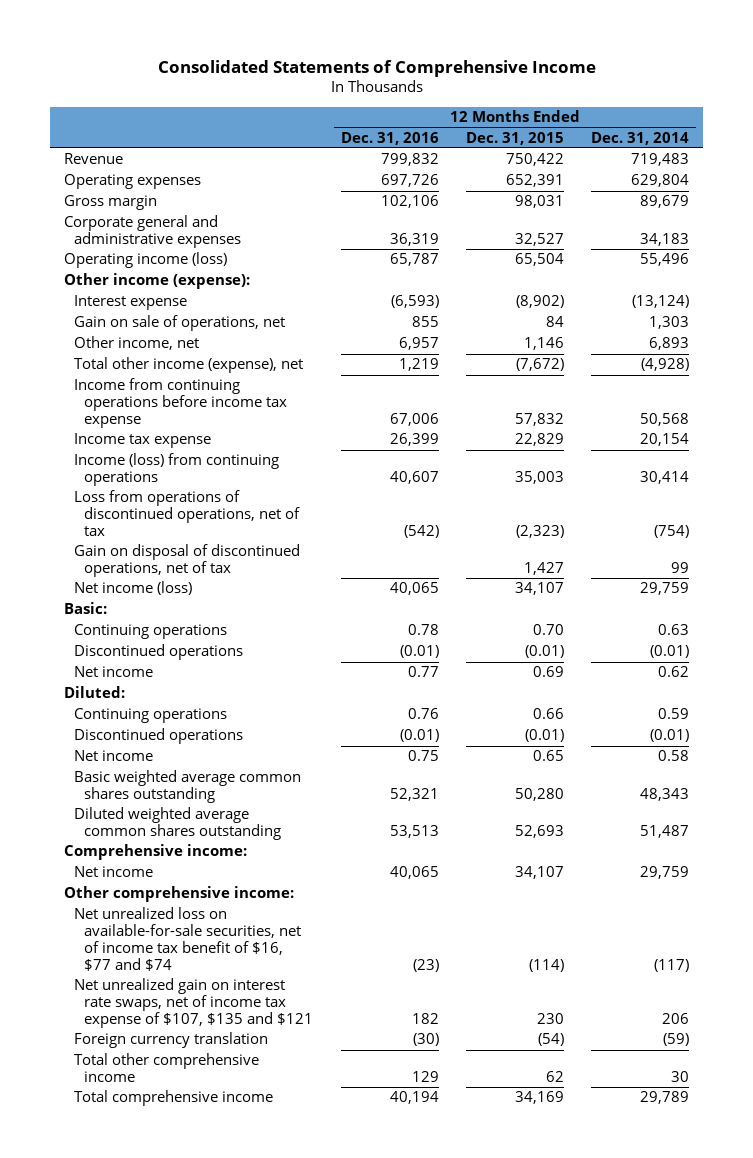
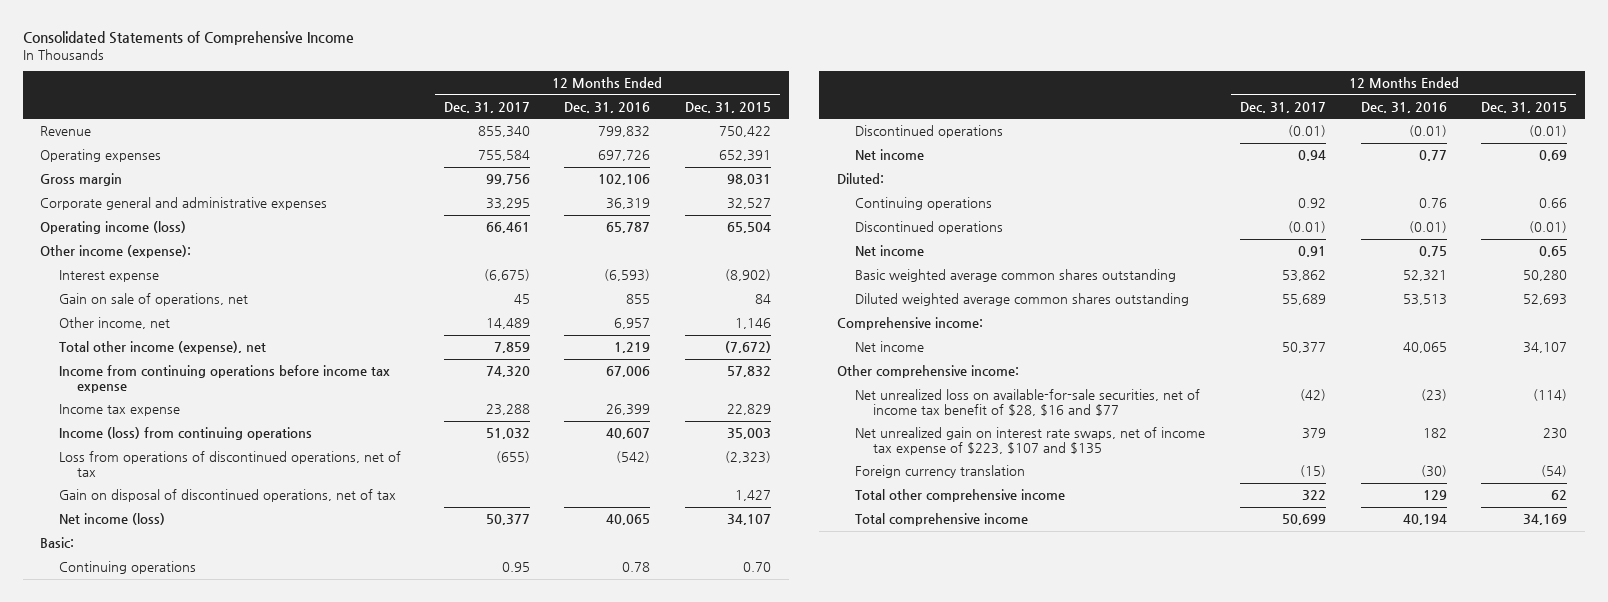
[591,131,690,145] Dec. 31, 2014 -> none
none -> [443,101,530,113] Dec. 31, 2017
[74,907,302,971] Net unrealized loss on available-for-sale securities, net of income tax benefit of $16, $77 and $74 -> [854,389,1200,416] Net unrealized loss on available-for-sale securities, net of income tax benefit of $28, $16 and $77
[74,978,314,1028] Net unrealized gain on interest rate swaps, net of income tax expense of $107, $135 and $121 -> [854,427,1205,455] Net unrealized gain on interest rate swaps, net of income tax expense of $223, $107 and $135

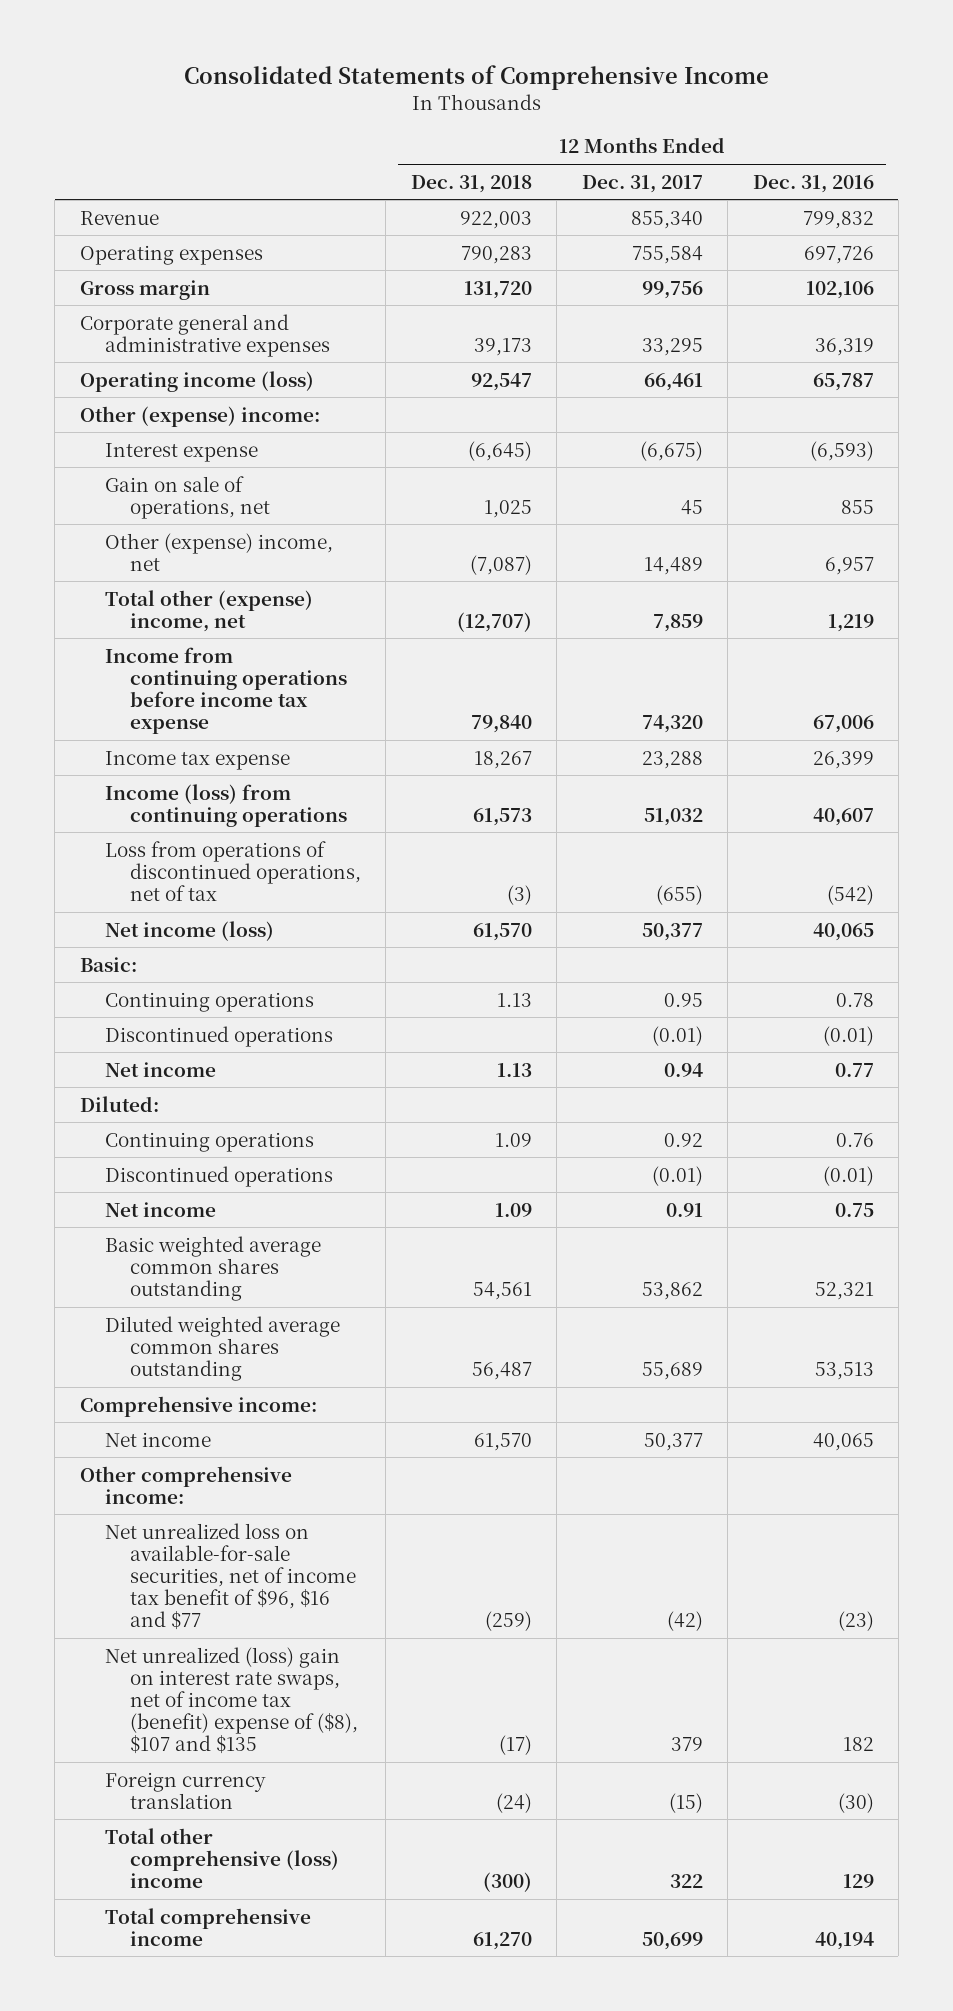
[685,101,772,113] Dec. 31, 2015 -> none
none -> [410,174,532,193] Dec. 31, 2018
[40,245,192,259] Other income (expense): -> [79,405,320,427] Other (expense) income:
[58,317,170,330] Other income, net -> [104,532,333,571] Other (expense) income, net
[58,341,266,355] Total other income (expense), net -> [104,589,313,632] Total other (expense) income, net
[58,489,396,503] Gain on disposal of discontinued operations, net of tax -> none
[854,389,1200,416] Net unrealized loss on available-for-sale securities, net of income tax benefit of $28, $16 and $77 -> [104,1522,356,1631] Net unrealized loss on available-for-sale securities, net of income tax benefit of $96, $16 and $77
[854,427,1205,455] Net unrealized gain on interest rate swaps, net of income tax expense of $223, $107 and $135 -> [104,1646,358,1755] Net unrealized (loss) gain on interest rate swaps, net of income tax (benefit) expense of ($8), $107 and $135
[854,489,1065,503] Total other comprehensive income -> [104,1827,339,1888] Total other comprehensive (loss) income

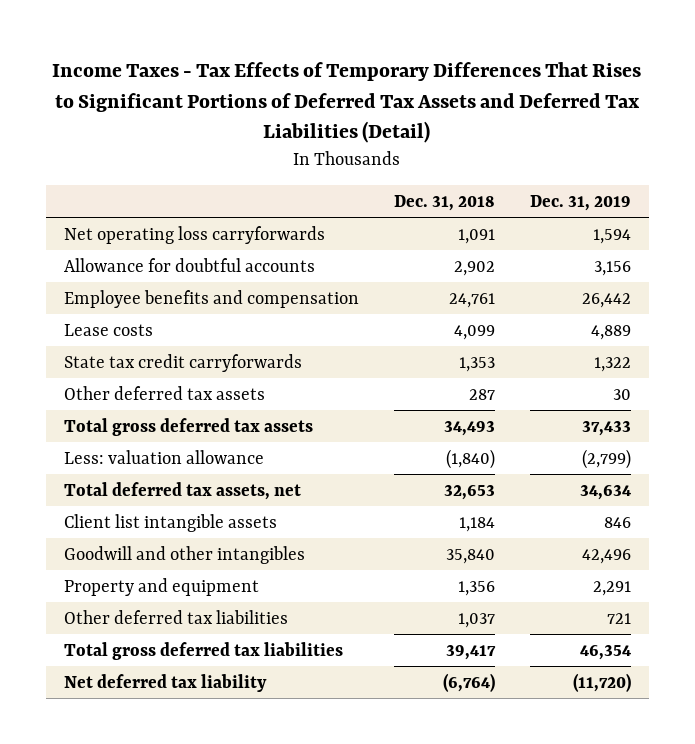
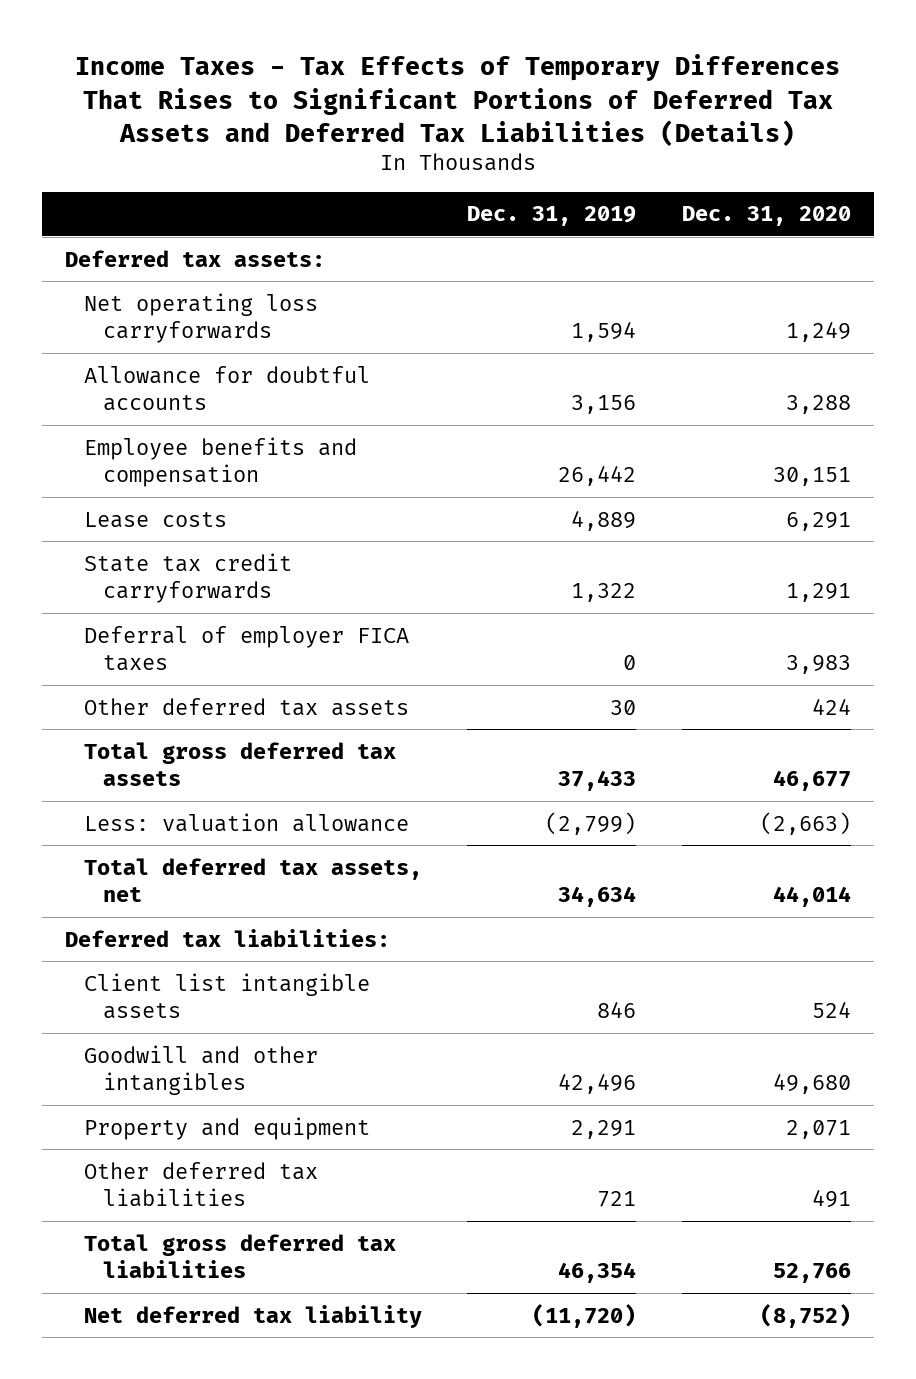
[52,61,642,144] Income Taxes - Tax Effects of Temporary Differences That Rises to Significant Portions of Deferred Tax Assets and Deferred Tax Liabilities (Detail) -> [75,54,841,146] Income Taxes - Tax Effects of Temporary Differences That Rises to Significant Portions of Deferred Tax Assets and Deferred Tax Liabilities (Details)
[393,194,495,211] Dec. 31, 2018 -> none
none -> [682,206,852,227] Dec. 31, 2020
none -> [65,249,326,267] Deferred tax assets:
none -> [83,625,409,672] Deferral of employer FICA taxes
none -> [65,928,391,947] Deferred tax liabilities:

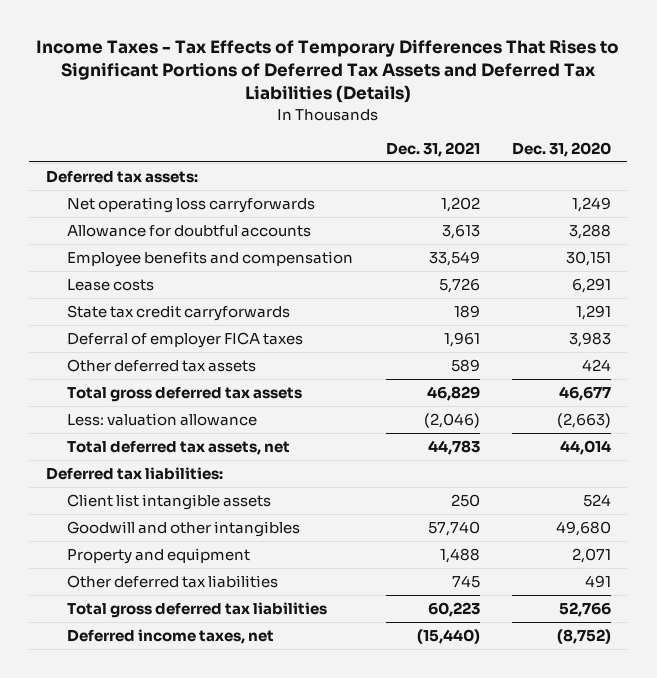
[467,206,637,227] Dec. 31, 2019 -> none
none -> [385,141,480,157] Dec. 31, 2021
[83,1304,422,1328] Net deferred tax liability -> [67,629,275,645] Deferred income taxes, net

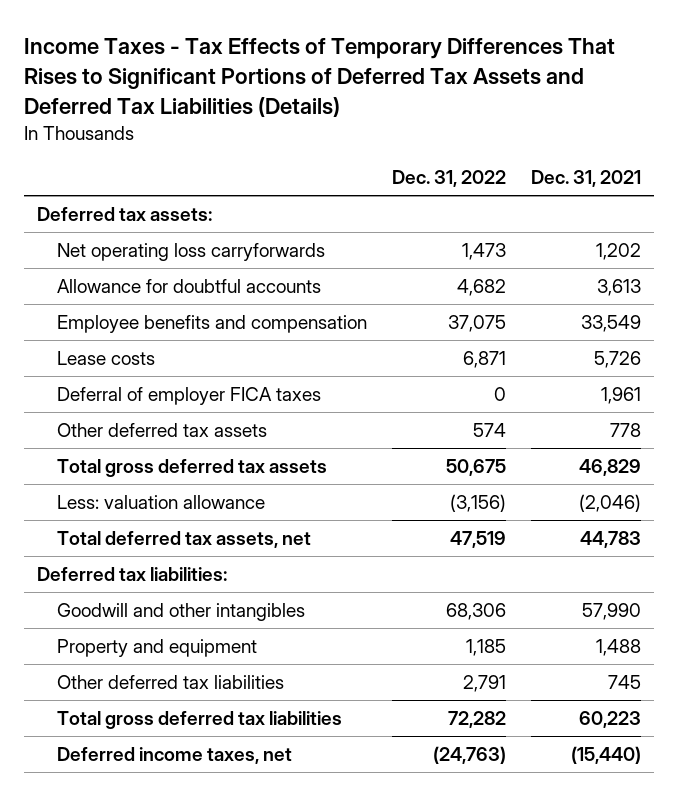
[512,141,612,157] Dec. 31, 2020 -> none
none -> [392,170,507,188] Dec. 31, 2022
[67,305,291,322] State tax credit carryforwards -> none
[450,359,480,373] 589 -> [610,423,642,438] 778
[67,494,272,511] Client list intangible assets -> none
[427,521,480,537] 57,740 -> [582,603,642,621] 57,990

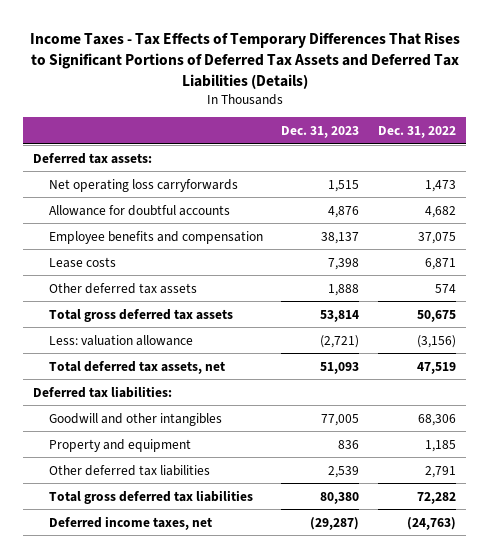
[531,170,642,188] Dec. 31, 2021 -> none
none -> [281,125,360,138] Dec. 31, 2023
[57,387,322,406] Deferral of employer FICA taxes -> none

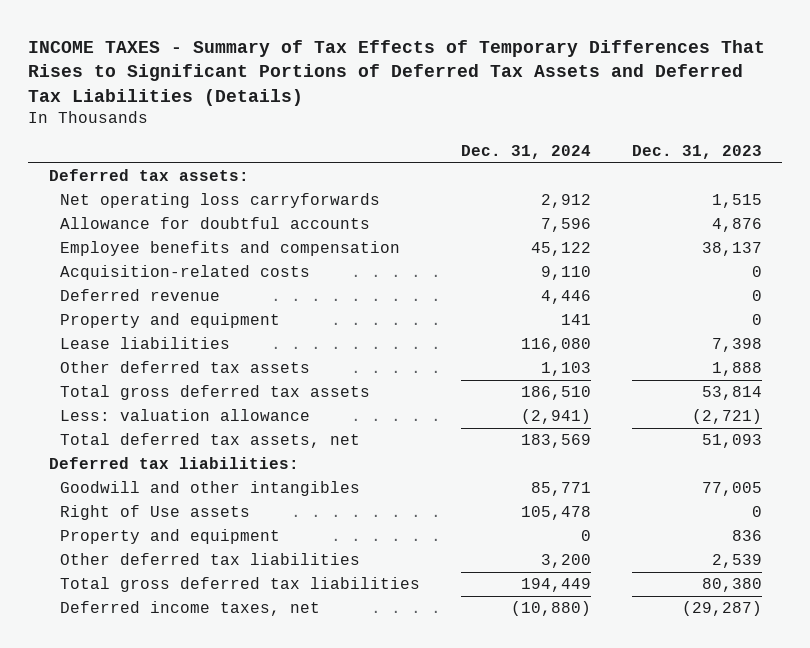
[29,32,460,89] Income Taxes - Tax Effects of Temporary Differences That Rises to Significant Portions of Deferred Tax Assets and Deferred Tax Liabilities (Details) -> [28,39,766,106] INCOME TAXES - Summary of Tax Effects of Temporary Differences That Rises to Significant Portions of Deferred Tax Assets and Deferred Tax Liabilities (Details)
[378,125,457,138] Dec. 31, 2022 -> none
none -> [461,144,592,159] Dec. 31, 2024
none -> [60,265,311,281] Acquisition-related costs
none -> [60,289,221,302] Deferred revenue
none -> [60,313,281,329] Property and equipment
[48,256,116,268] Lease costs -> [60,337,231,350] Lease liabilities
none -> [60,505,251,521] Right of Use assets

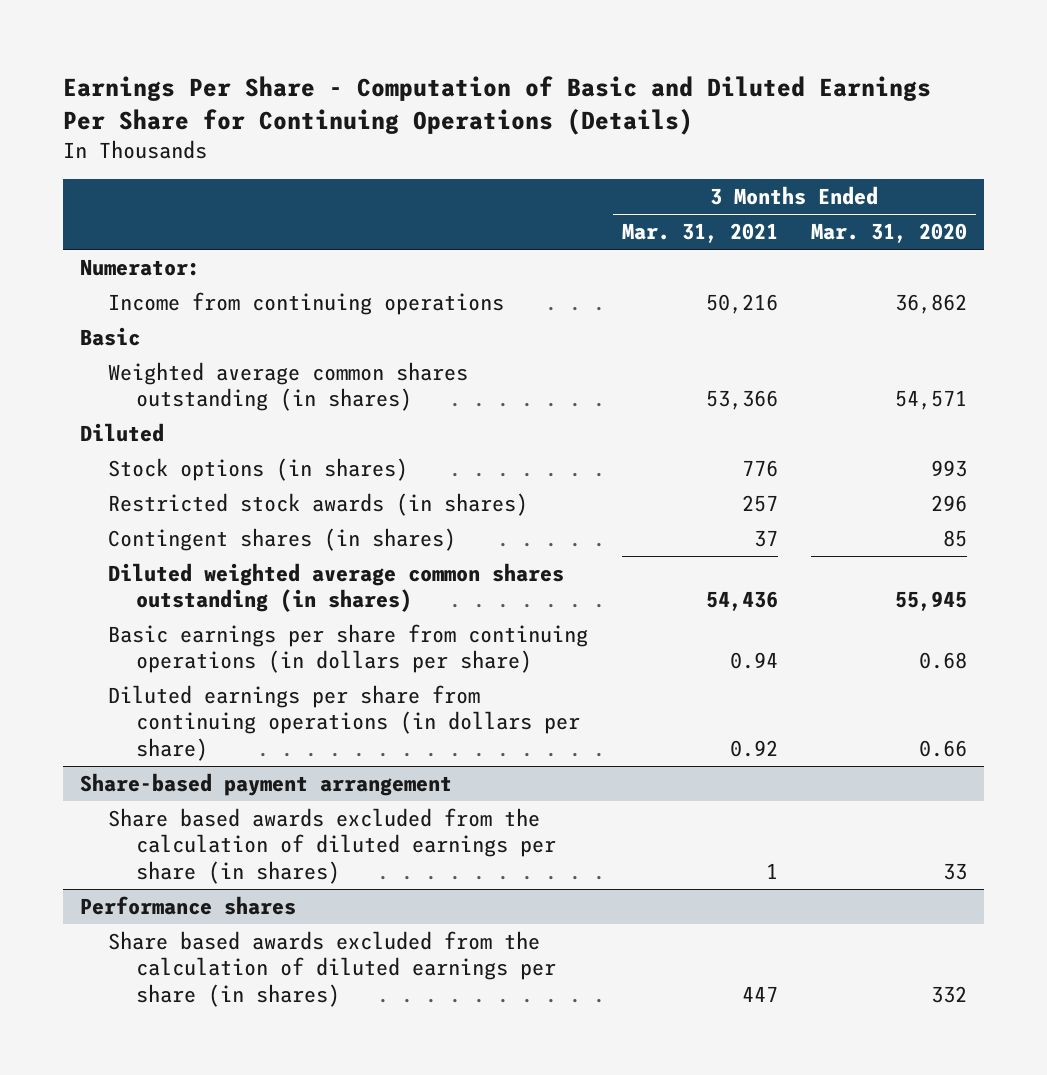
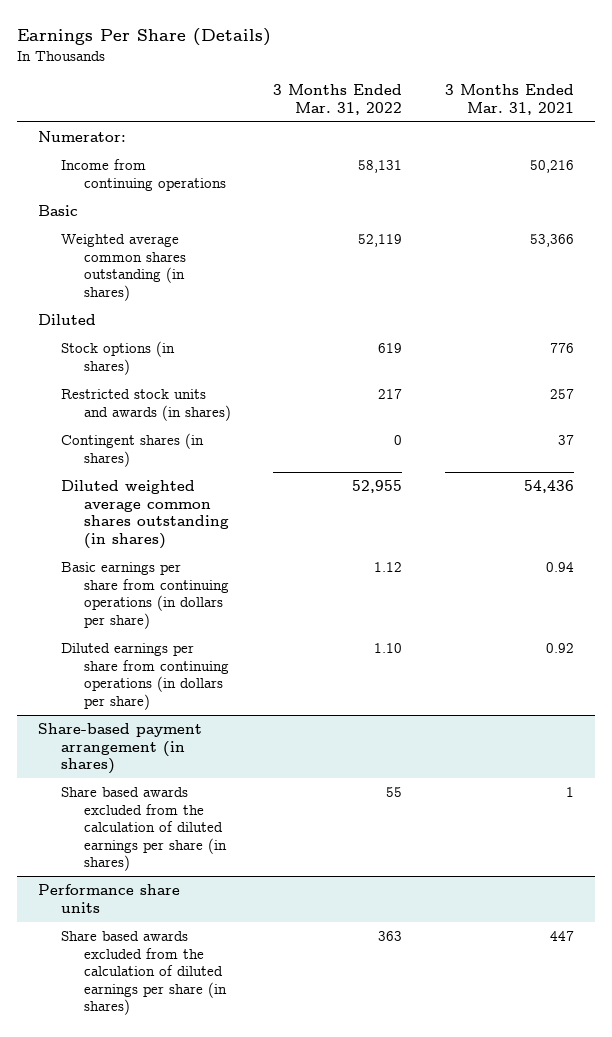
[62,76,931,136] Earnings Per Share - Computation of Basic and Diluted Earnings Per Share for Continuing Operations (Details) -> [17,27,272,46] Earnings Per Share (Details)
[811,223,968,244] Mar. 31, 2020 -> none
none -> [273,84,403,115] 3 Months Ended Mar. 31, 2022
[107,492,528,516] Restricted stock awards (in shares) -> [61,389,232,421] Restricted stock units and awards (in shares)
[79,772,452,796] Share-based payment arrangement -> [38,723,203,775] Share-based payment arrangement (in shares)
[79,895,296,915] Performance shares -> [38,884,181,913] Performance share units

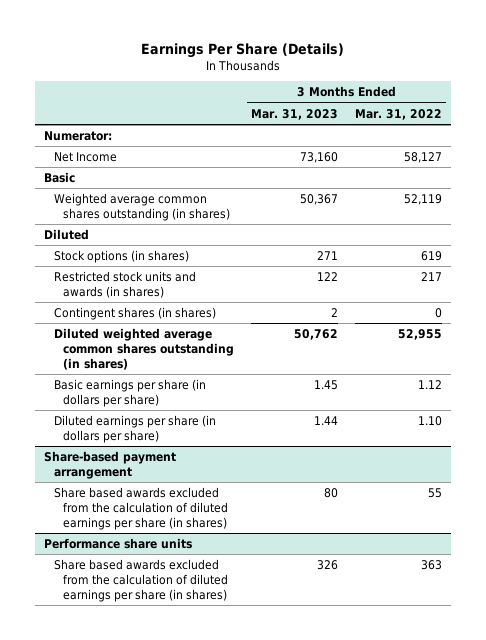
[444,84,574,115] 3 Months Ended Mar. 31, 2021 -> none
none -> [251,108,339,120] Mar. 31, 2023
[61,159,227,191] Income from continuing operations -> [53,151,117,162] Net Income
[358,160,403,174] 58,131 -> [404,151,443,163] 58,127
[61,562,230,629] Basic earnings per share from continuing operations (in dollars per share) -> [53,378,206,407] Basic earnings per share (in dollars per share)
[61,643,230,710] Diluted earnings per share from continuing operations (in dollars per share) -> [53,414,216,443] Diluted earnings per share (in dollars per share)
[38,723,203,775] Share-based payment arrangement (in shares) -> [43,450,176,479] Share-based payment arrangement

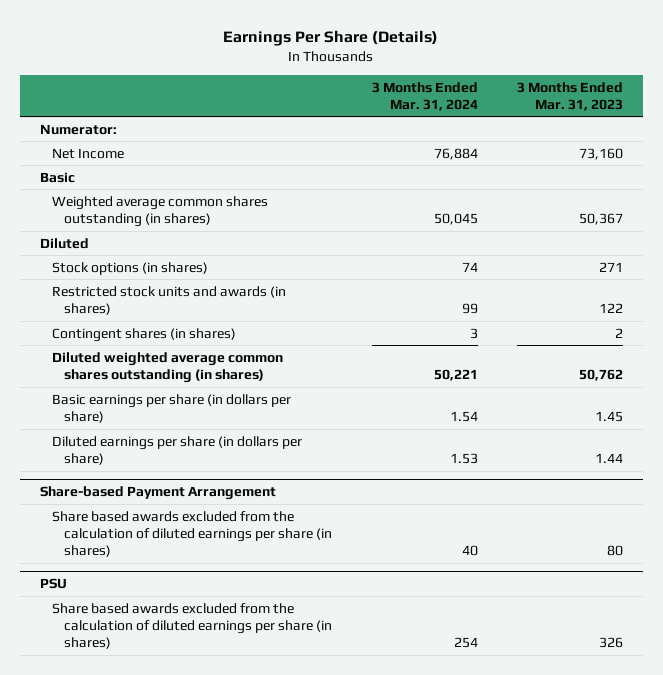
[355,108,443,120] Mar. 31, 2022 -> none
none -> [371,81,478,111] 3 Months Ended Mar. 31, 2024
[43,450,176,479] Share-based payment arrangement -> [39,486,276,501] Share-based Payment Arrangement
[43,537,192,549] Performance share units -> [39,578,67,590] PSU

